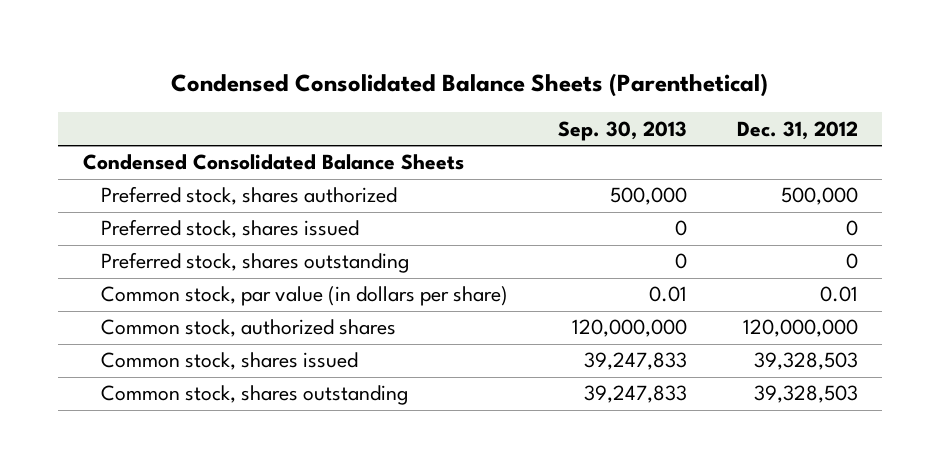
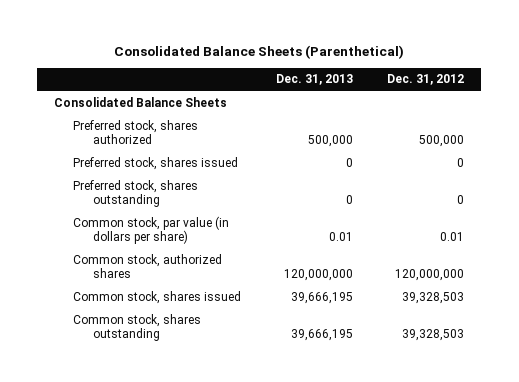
[171,73,769,98] Condensed Consolidated Balance Sheets (Parenthetical) -> [114,44,405,59] Consolidated Balance Sheets (Parenthetical)
[557,120,687,141] Sep. 30, 2013 -> none
none -> [275,74,353,86] Dec. 31, 2013
[82,154,464,171] Condensed Consolidated Balance Sheets -> [54,96,228,107] Consolidated Balance Sheets

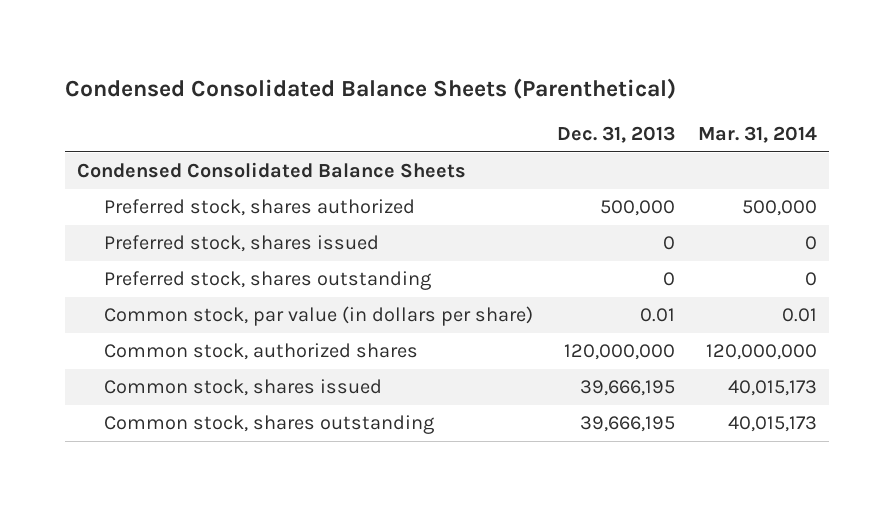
[114,44,405,59] Consolidated Balance Sheets (Parenthetical) -> [64,78,676,100] Condensed Consolidated Balance Sheets (Parenthetical)
[387,74,465,86] Dec. 31, 2012 -> none
none -> [698,126,818,144] Mar. 31, 2014
[54,96,228,107] Consolidated Balance Sheets -> [76,162,466,179] Condensed Consolidated Balance Sheets

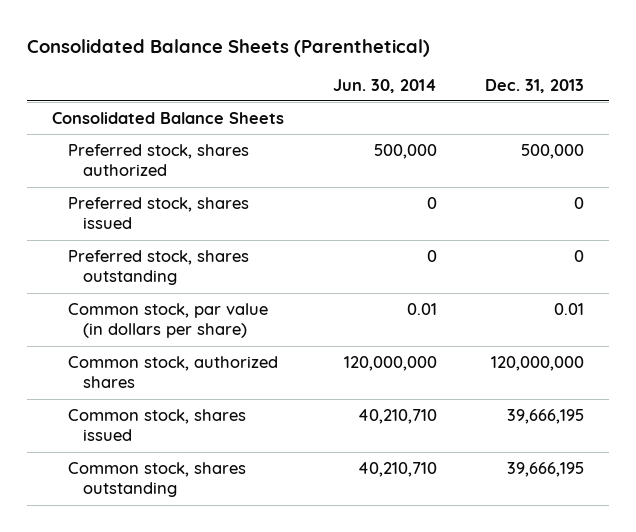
[64,78,676,100] Condensed Consolidated Balance Sheets (Parenthetical) -> [27,38,431,57] Consolidated Balance Sheets (Parenthetical)
[698,126,818,144] Mar. 31, 2014 -> none
none -> [332,78,437,93] Jun. 30, 2014
[76,162,466,179] Condensed Consolidated Balance Sheets -> [51,111,284,124] Consolidated Balance Sheets

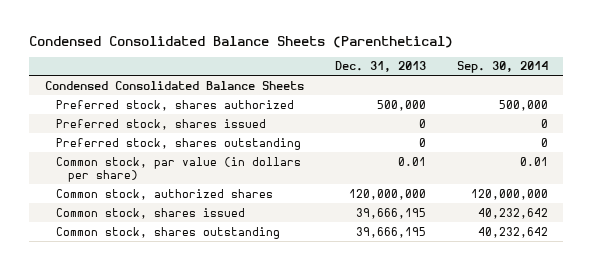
[27,38,431,57] Consolidated Balance Sheets (Parenthetical) -> [29,35,454,48] Condensed Consolidated Balance Sheets (Parenthetical)
[332,78,437,93] Jun. 30, 2014 -> none
none -> [456,61,548,74] Sep. 30, 2014
[51,111,284,124] Consolidated Balance Sheets -> [44,80,304,90] Condensed Consolidated Balance Sheets

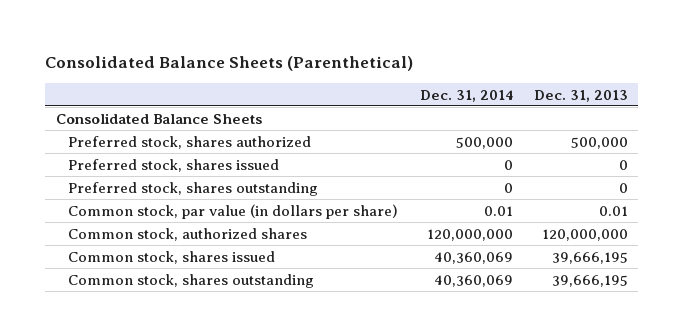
[29,35,454,48] Condensed Consolidated Balance Sheets (Parenthetical) -> [45,56,414,72] Consolidated Balance Sheets (Parenthetical)
[456,61,548,74] Sep. 30, 2014 -> none
none -> [419,89,513,102] Dec. 31, 2014
[44,80,304,90] Condensed Consolidated Balance Sheets -> [55,112,262,124] Consolidated Balance Sheets

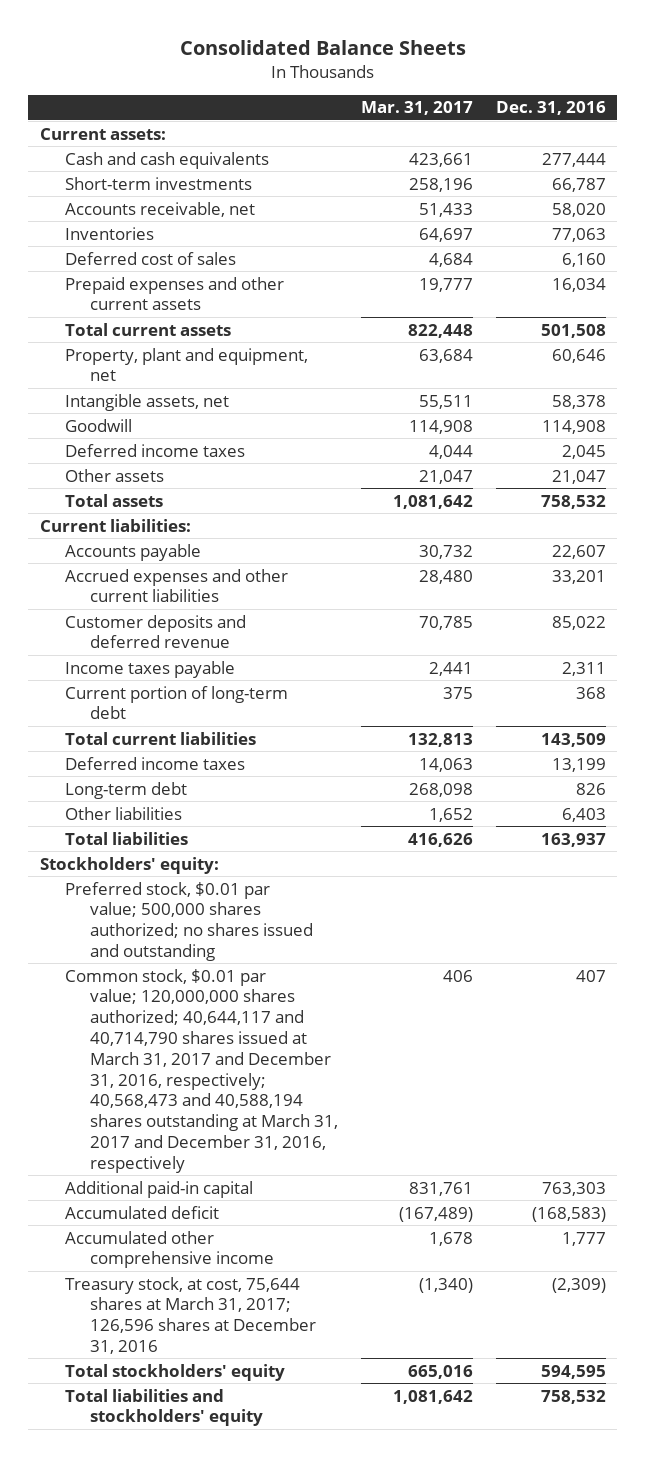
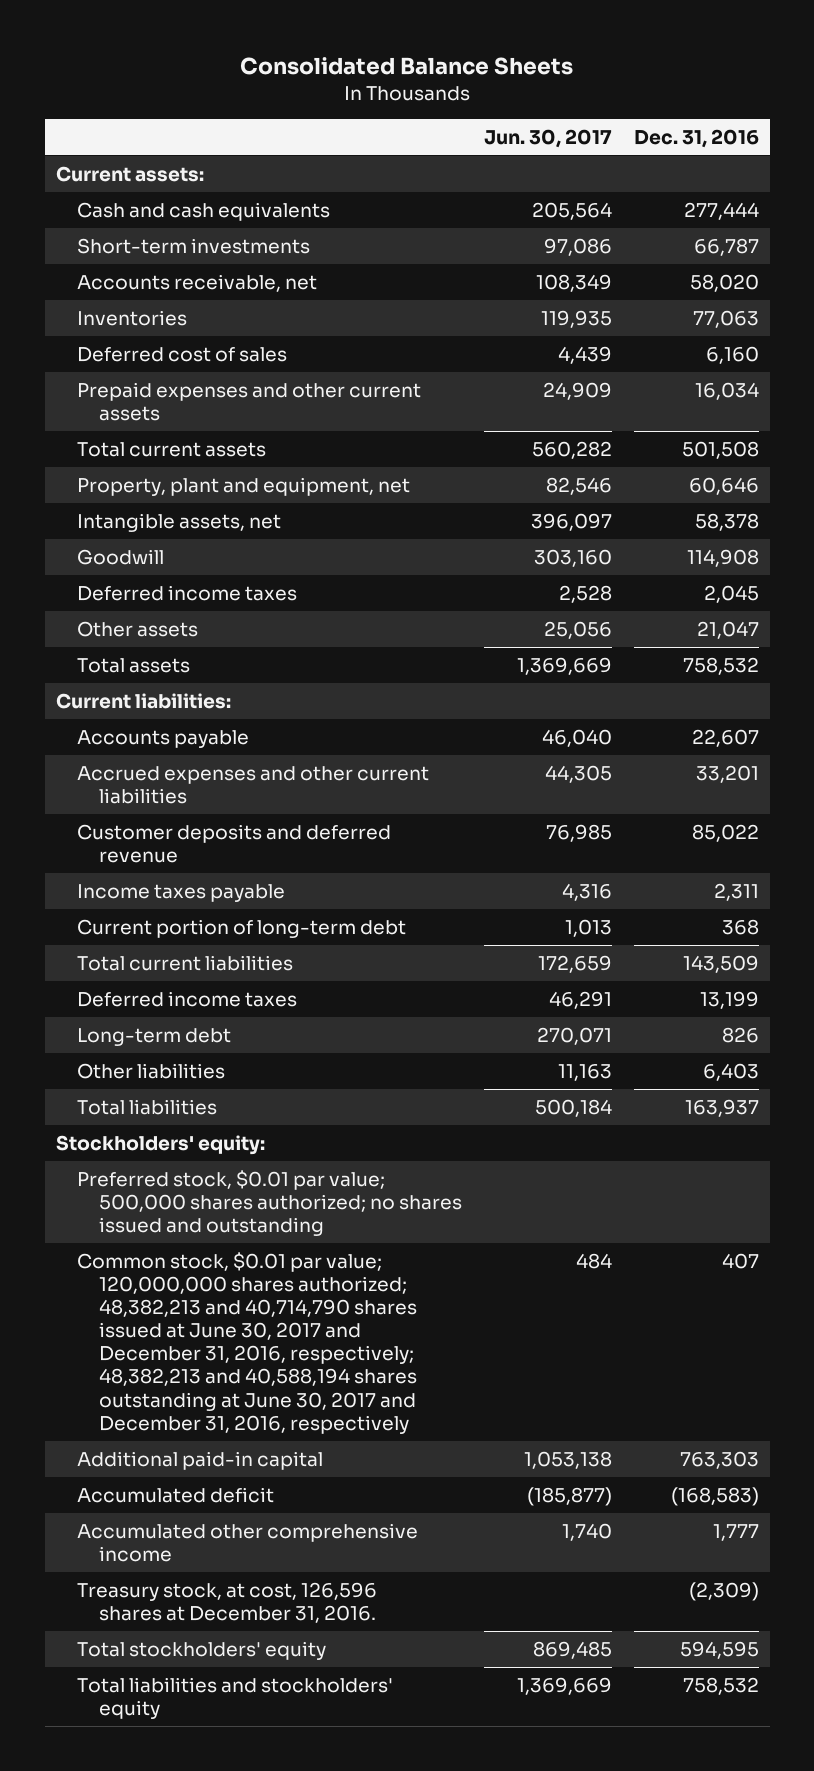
[360,101,473,116] Mar. 31, 2017 -> none
none -> [483,128,612,148] Jun. 30, 2017
[64,968,338,1173] Common stock, $0.01 par value; 120,000,000 shares authorized; 40,644,117 and 40,714,790 shares issued at March 31, 2017 and December 31, 2016, respectively; 40,568,473 and 40,588,194 shares outstanding at March 31, 2017 and December 31, 2016, respectively -> [77,1252,417,1434] Common stock, $0.01 par value; 120,000,000 shares authorized; 48,382,213 and 40,714,790 shares issued at June 30, 2017 and December 31, 2016, respectively; 48,382,213 and 40,588,194 shares outstanding at June 30, 2017 and December 31, 2016, respectively
[64,1276,316,1355] Treasury stock, at cost, 75,644 shares at March 31, 2017; 126,596 shares at December 31, 2016 -> [77,1582,378,1624] Treasury stock, at cost, 126,596 shares at December 31, 2016.

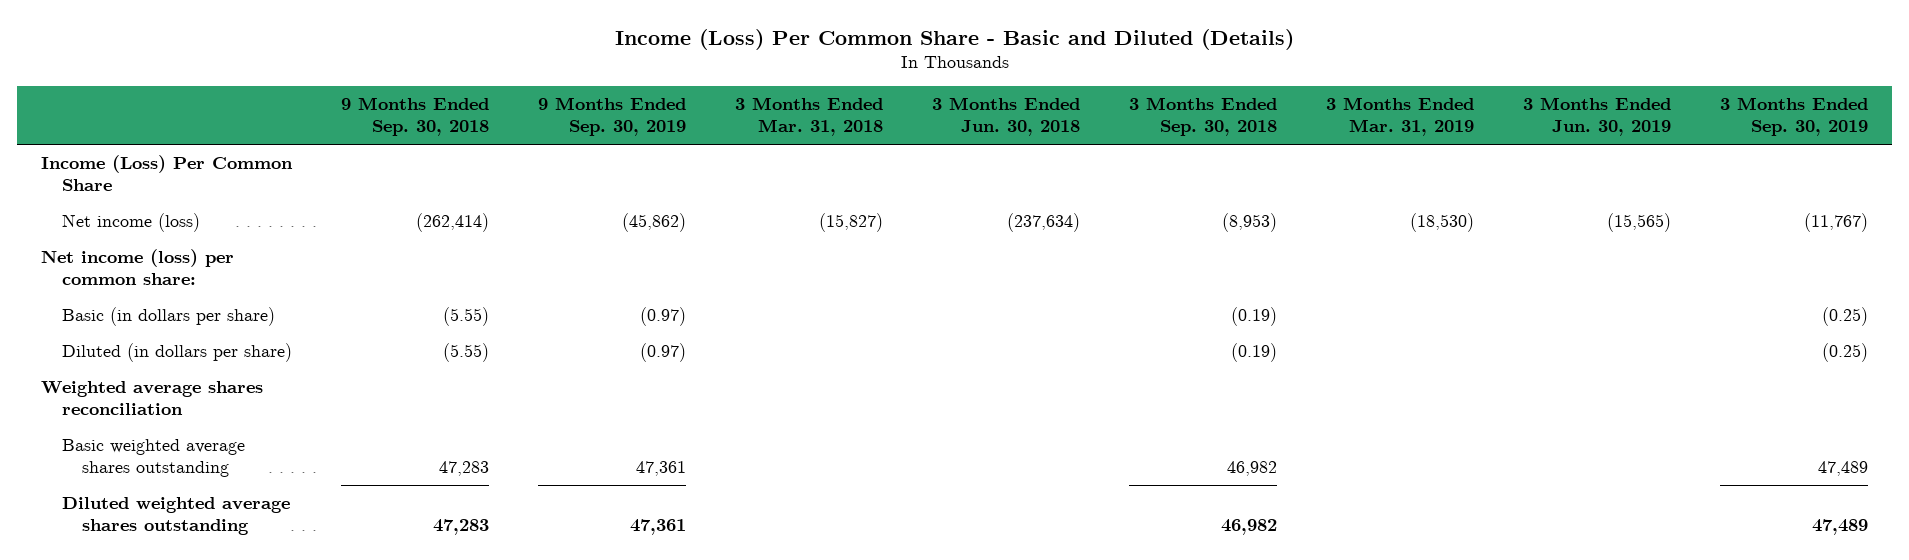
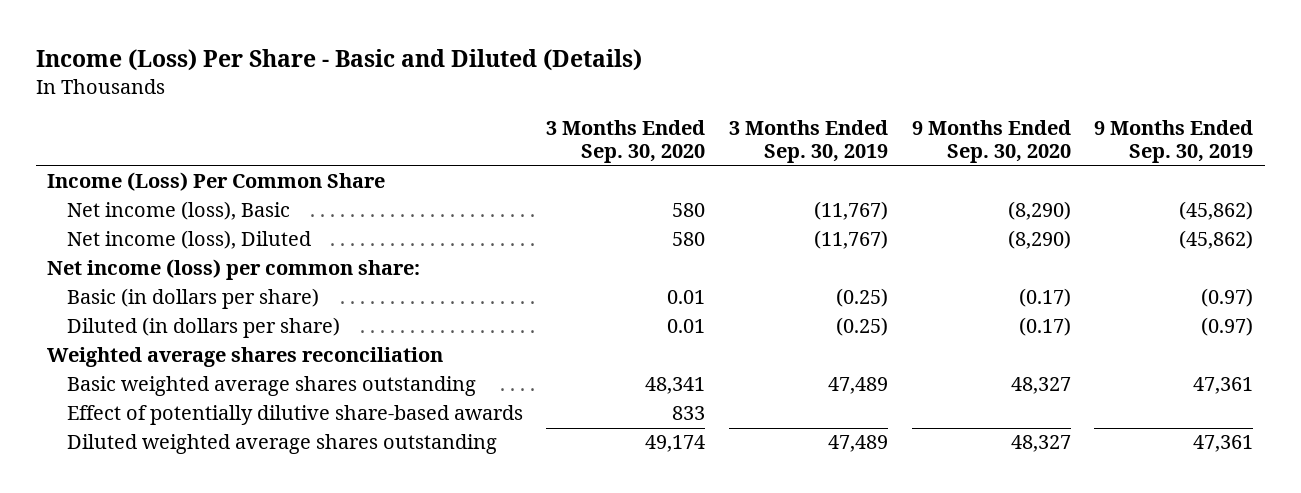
[614,28,1294,50] Income (Loss) Per Common Share - Basic and Diluted (Details) -> [35,48,642,71] Income (Loss) Per Share - Basic and Diluted (Details)
[341,97,490,137] 9 Months Ended Sep. 30, 2018 -> none
[735,97,884,137] 3 Months Ended Mar. 31, 2018 -> none
[932,97,1081,137] 3 Months Ended Jun. 30, 2018 -> none
[1128,97,1277,137] 3 Months Ended Sep. 30, 2018 -> none
[1325,97,1474,137] 3 Months Ended Mar. 31, 2019 -> none
[1522,97,1671,137] 3 Months Ended Jun. 30, 2019 -> none
none -> [546,120,706,164] 3 Months Ended Sep. 30, 2020
none -> [911,120,1071,164] 9 Months Ended Sep. 30, 2020
[61,213,200,233] Net income (loss) -> [66,201,290,221] Net income (loss), Basic
none -> [66,230,311,250] Net income (loss), Diluted
none -> [66,405,523,426] Effect of potentially dilutive share-based awards

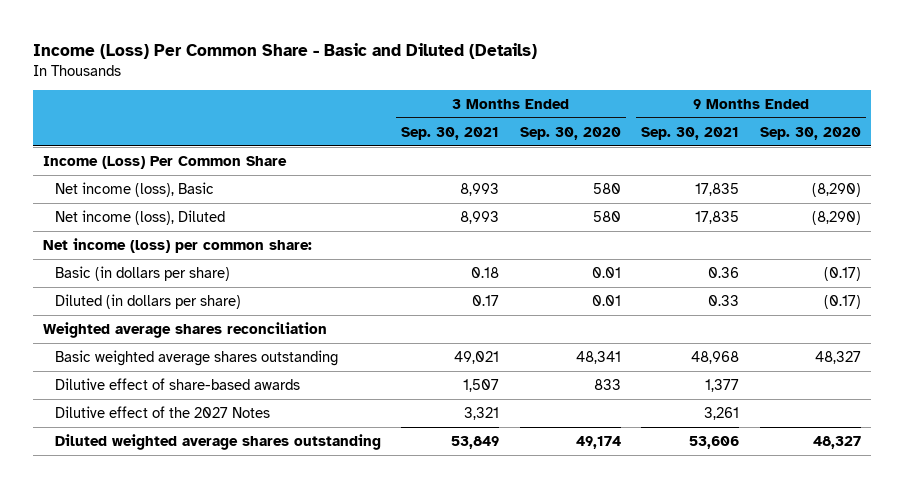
[35,48,642,71] Income (Loss) Per Share - Basic and Diluted (Details) -> [32,42,537,59] Income (Loss) Per Common Share - Basic and Diluted (Details)
[729,120,889,164] 3 Months Ended Sep. 30, 2019 -> none
[1094,120,1254,164] 9 Months Ended Sep. 30, 2019 -> none
none -> [401,126,500,140] Sep. 30, 2021
none -> [641,126,740,140] Sep. 30, 2021
[66,405,523,426] Effect of potentially dilutive share-based awards -> [54,377,300,390] Dilutive effect of share-based awards
none -> [54,405,270,418] Dilutive effect of the 2027 Notes

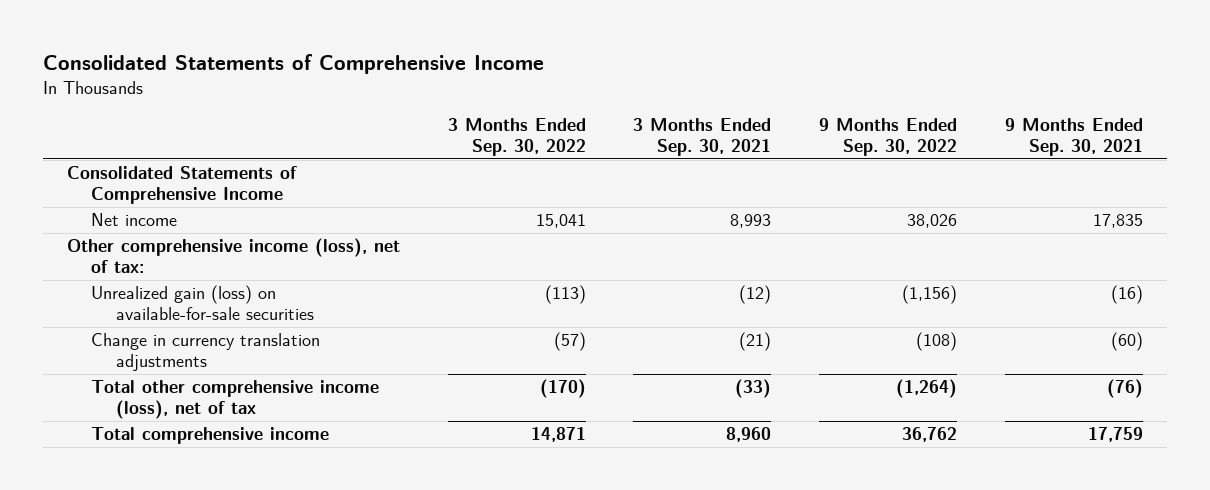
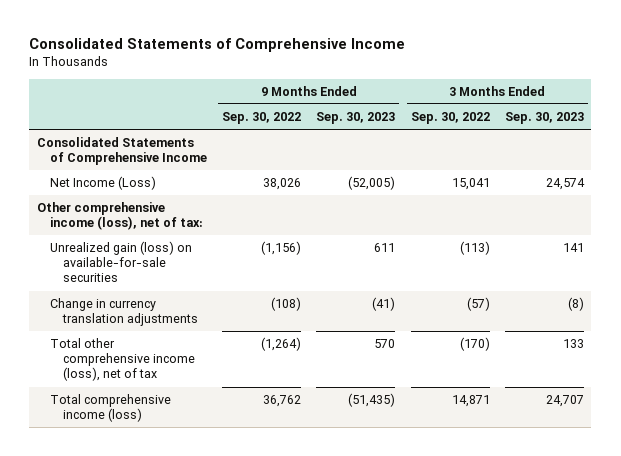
[633,117,772,156] 3 Months Ended Sep. 30, 2021 -> none
[1005,117,1144,156] 9 Months Ended Sep. 30, 2021 -> none
none -> [316,111,396,124] Sep. 30, 2023
none -> [504,111,584,124] Sep. 30, 2023
[91,212,178,226] Net income -> [49,176,156,191] Net Income (Loss)
[91,426,330,444] Total comprehensive income -> [49,394,171,423] Total comprehensive income (loss)

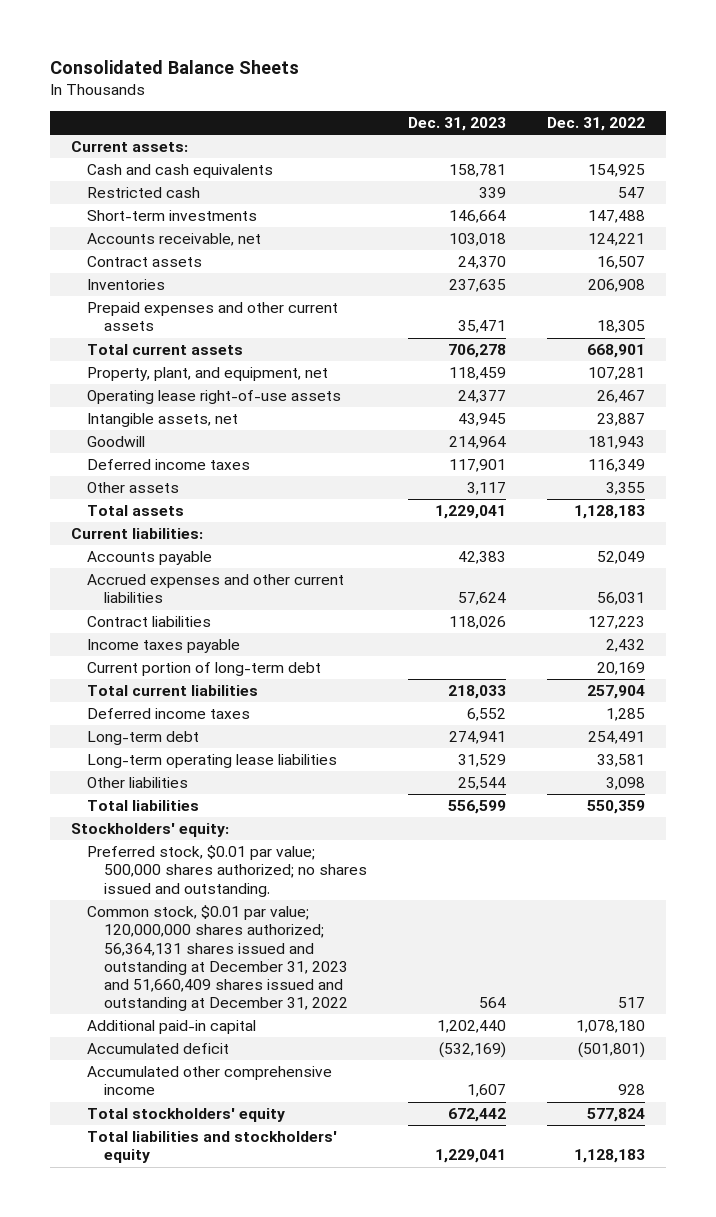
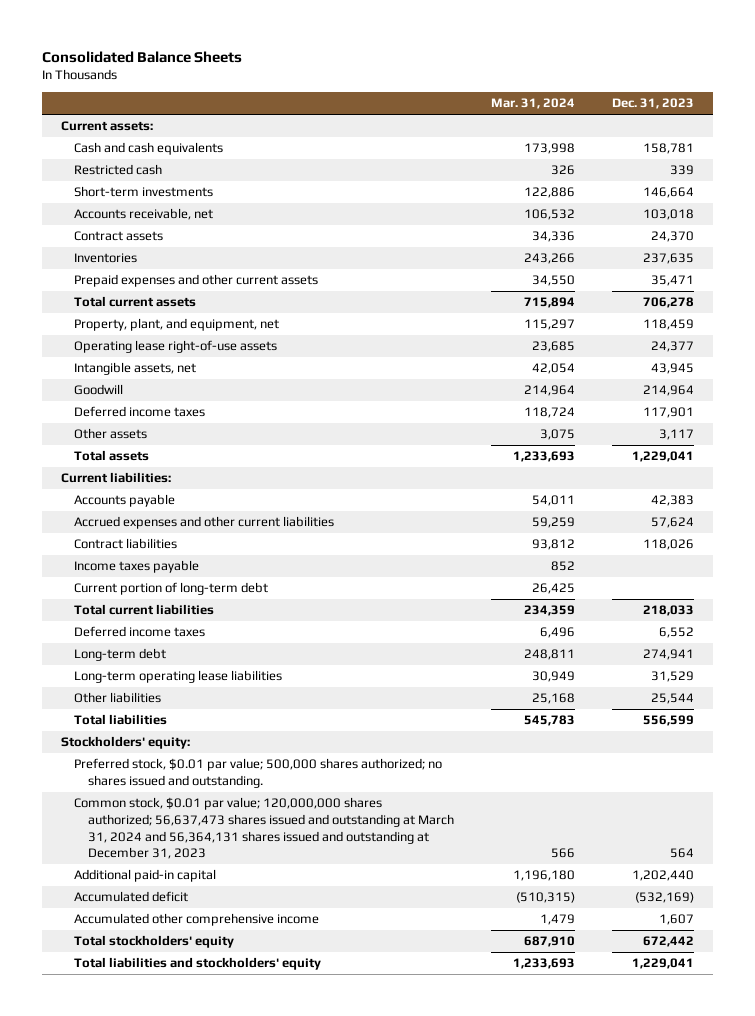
[547,117,646,132] Dec. 31, 2022 -> none
none -> [490,98,575,110] Mar. 31, 2024
[87,905,348,1011] Common stock, $0.01 par value; 120,000,000 shares authorized; 56,364,131 shares issued and outstanding at December 31, 2023 and 51,660,409 shares issued and outstanding at December 31, 2022 -> [74,797,454,860] Common stock, $0.01 par value; 120,000,000 shares authorized; 56,637,473 shares issued and outstanding at March 31, 2024 and 56,364,131 shares issued and outstanding at December 31, 2023

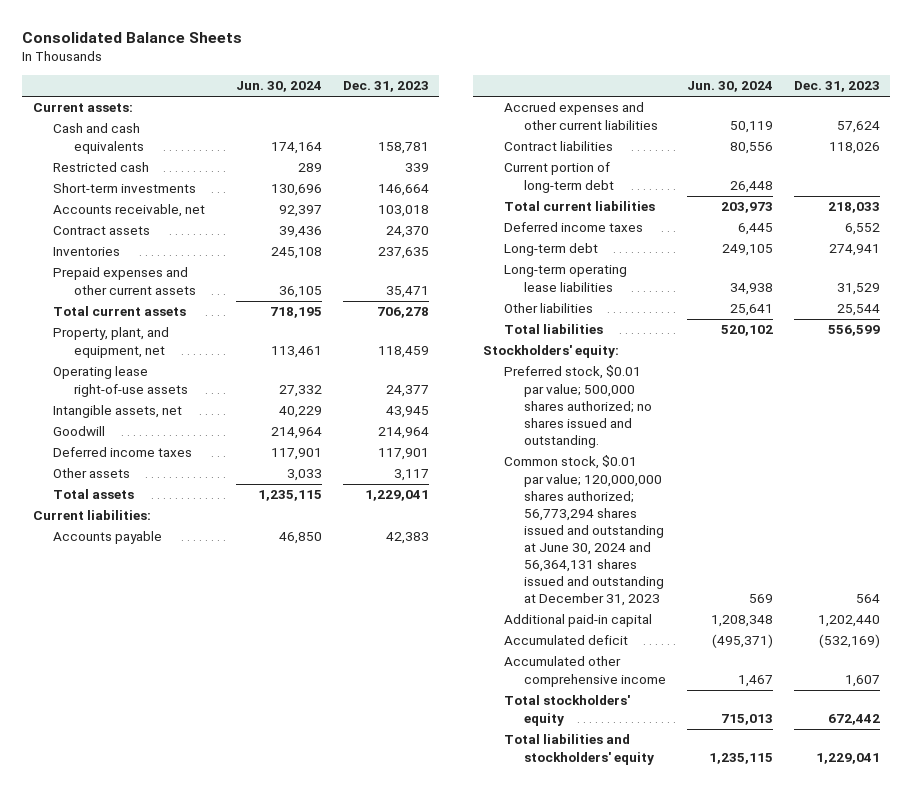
[490,98,575,110] Mar. 31, 2024 -> none
none -> [236,81,323,93] Jun. 30, 2024
[74,560,200,574] Income taxes payable -> none
[74,797,454,860] Common stock, $0.01 par value; 120,000,000 shares authorized; 56,637,473 shares issued and outstanding at March 31, 2024 and 56,364,131 shares issued and outstanding at December 31, 2023 -> [503,455,665,607] Common stock, $0.01 par value; 120,000,000 shares authorized; 56,773,294 shares issued and outstanding at June 30, 2024 and 56,364,131 shares issued and outstanding at December 31, 2023

